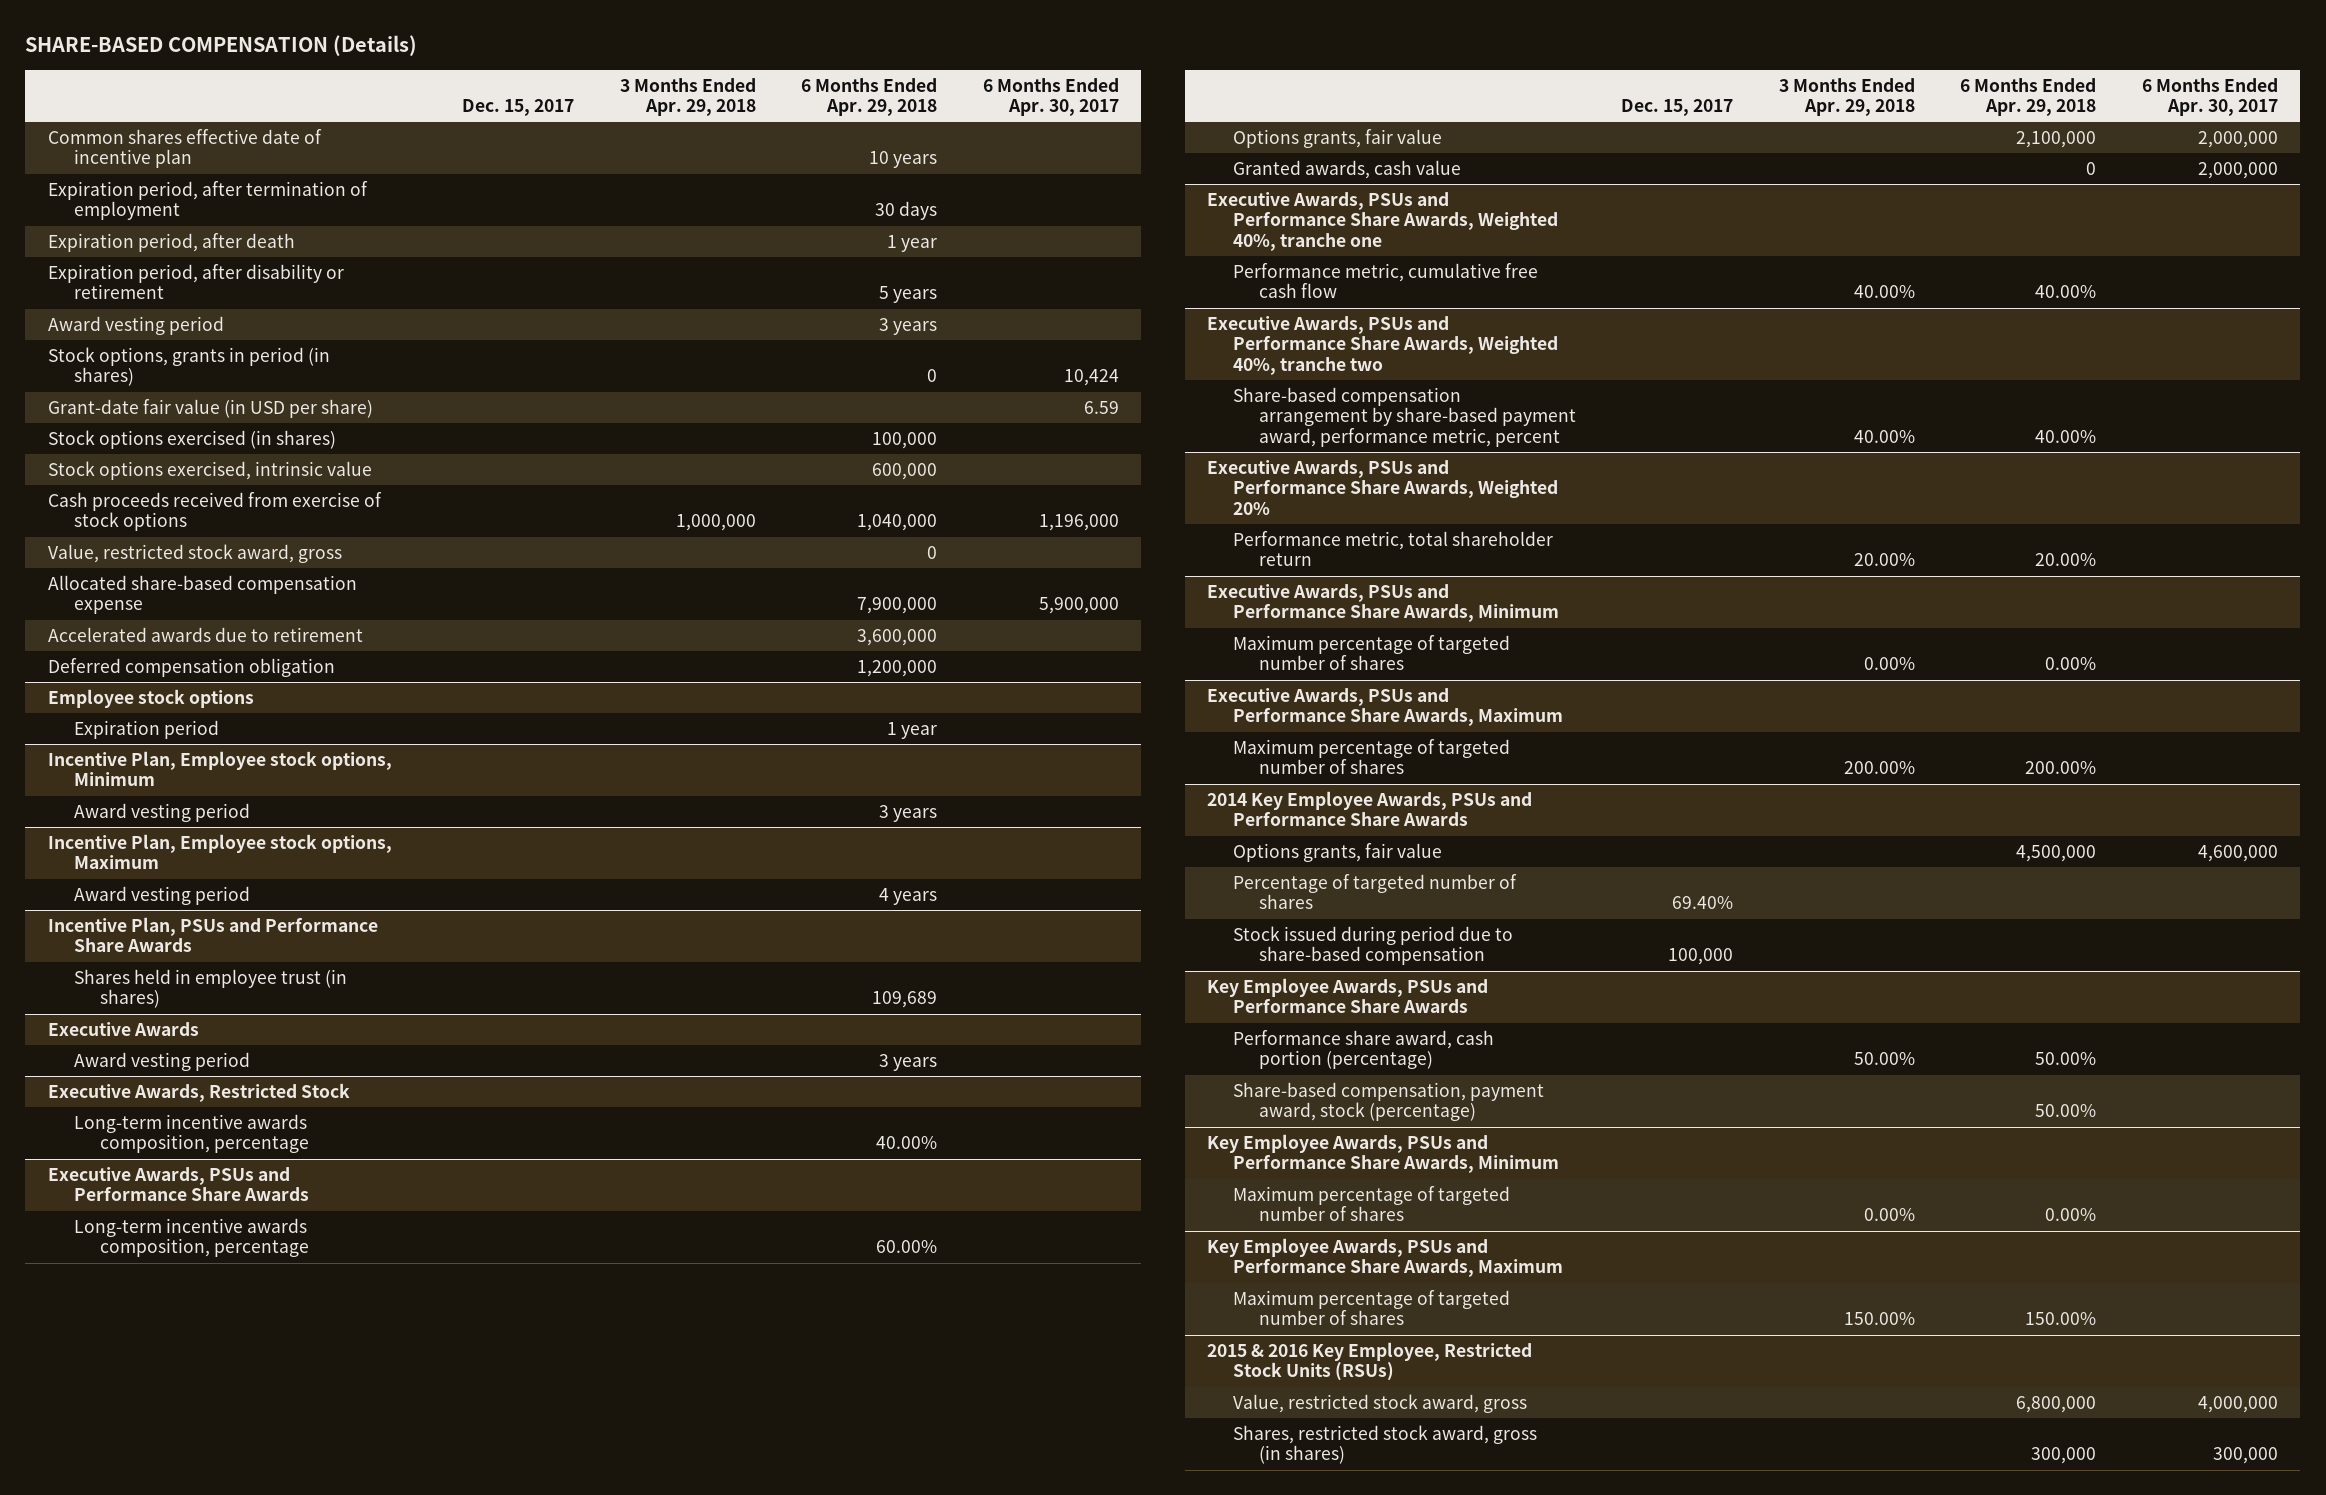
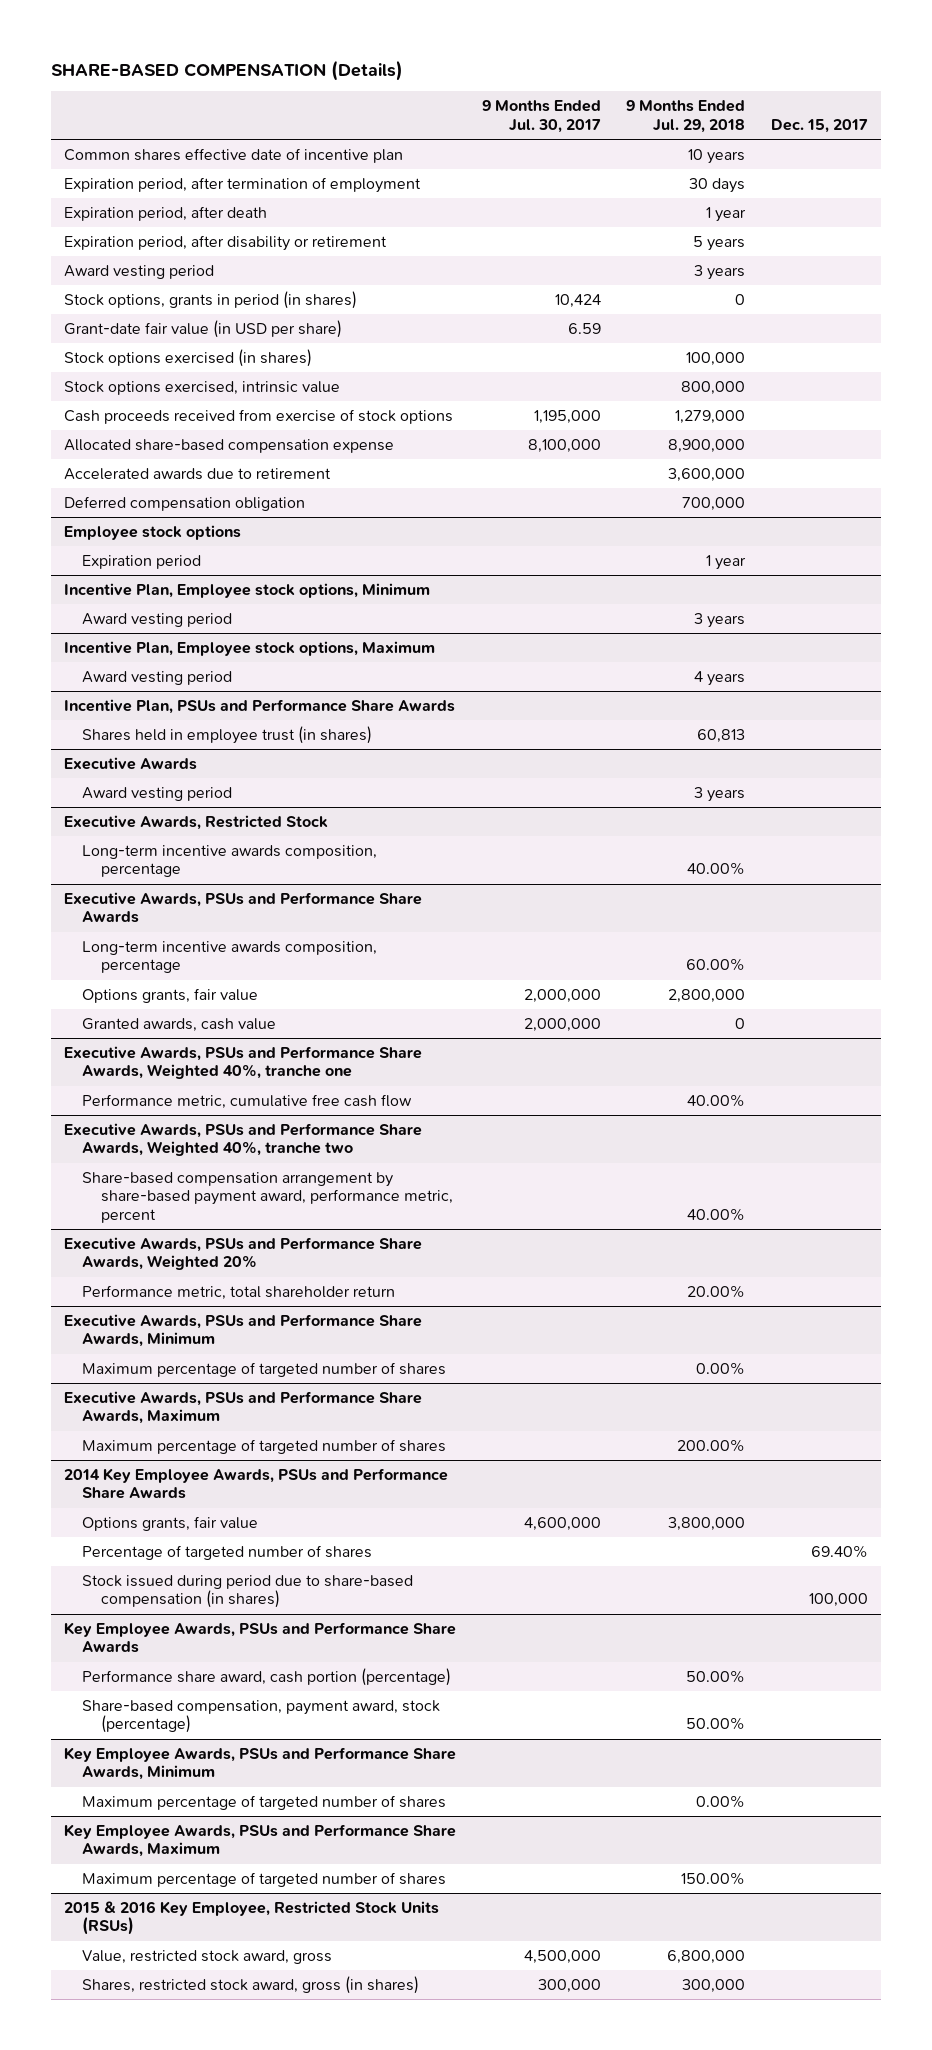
[619,77,756,117] 3 Months Ended Apr. 29, 2018 -> none
[801,77,938,117] 6 Months Ended Apr. 29, 2018 -> none
[982,77,1119,117] 6 Months Ended Apr. 30, 2017 -> none
none -> [481,100,601,133] 9 Months Ended Jul. 30, 2017
none -> [626,100,746,133] 9 Months Ended Jul. 29, 2018
[48,543,343,563] Value, restricted stock award, gross -> none
[1233,925,1514,966] Stock issued during period due to share-based compensation -> [82,1574,414,1609] Stock issued during period due to share-based compensation (in shares)

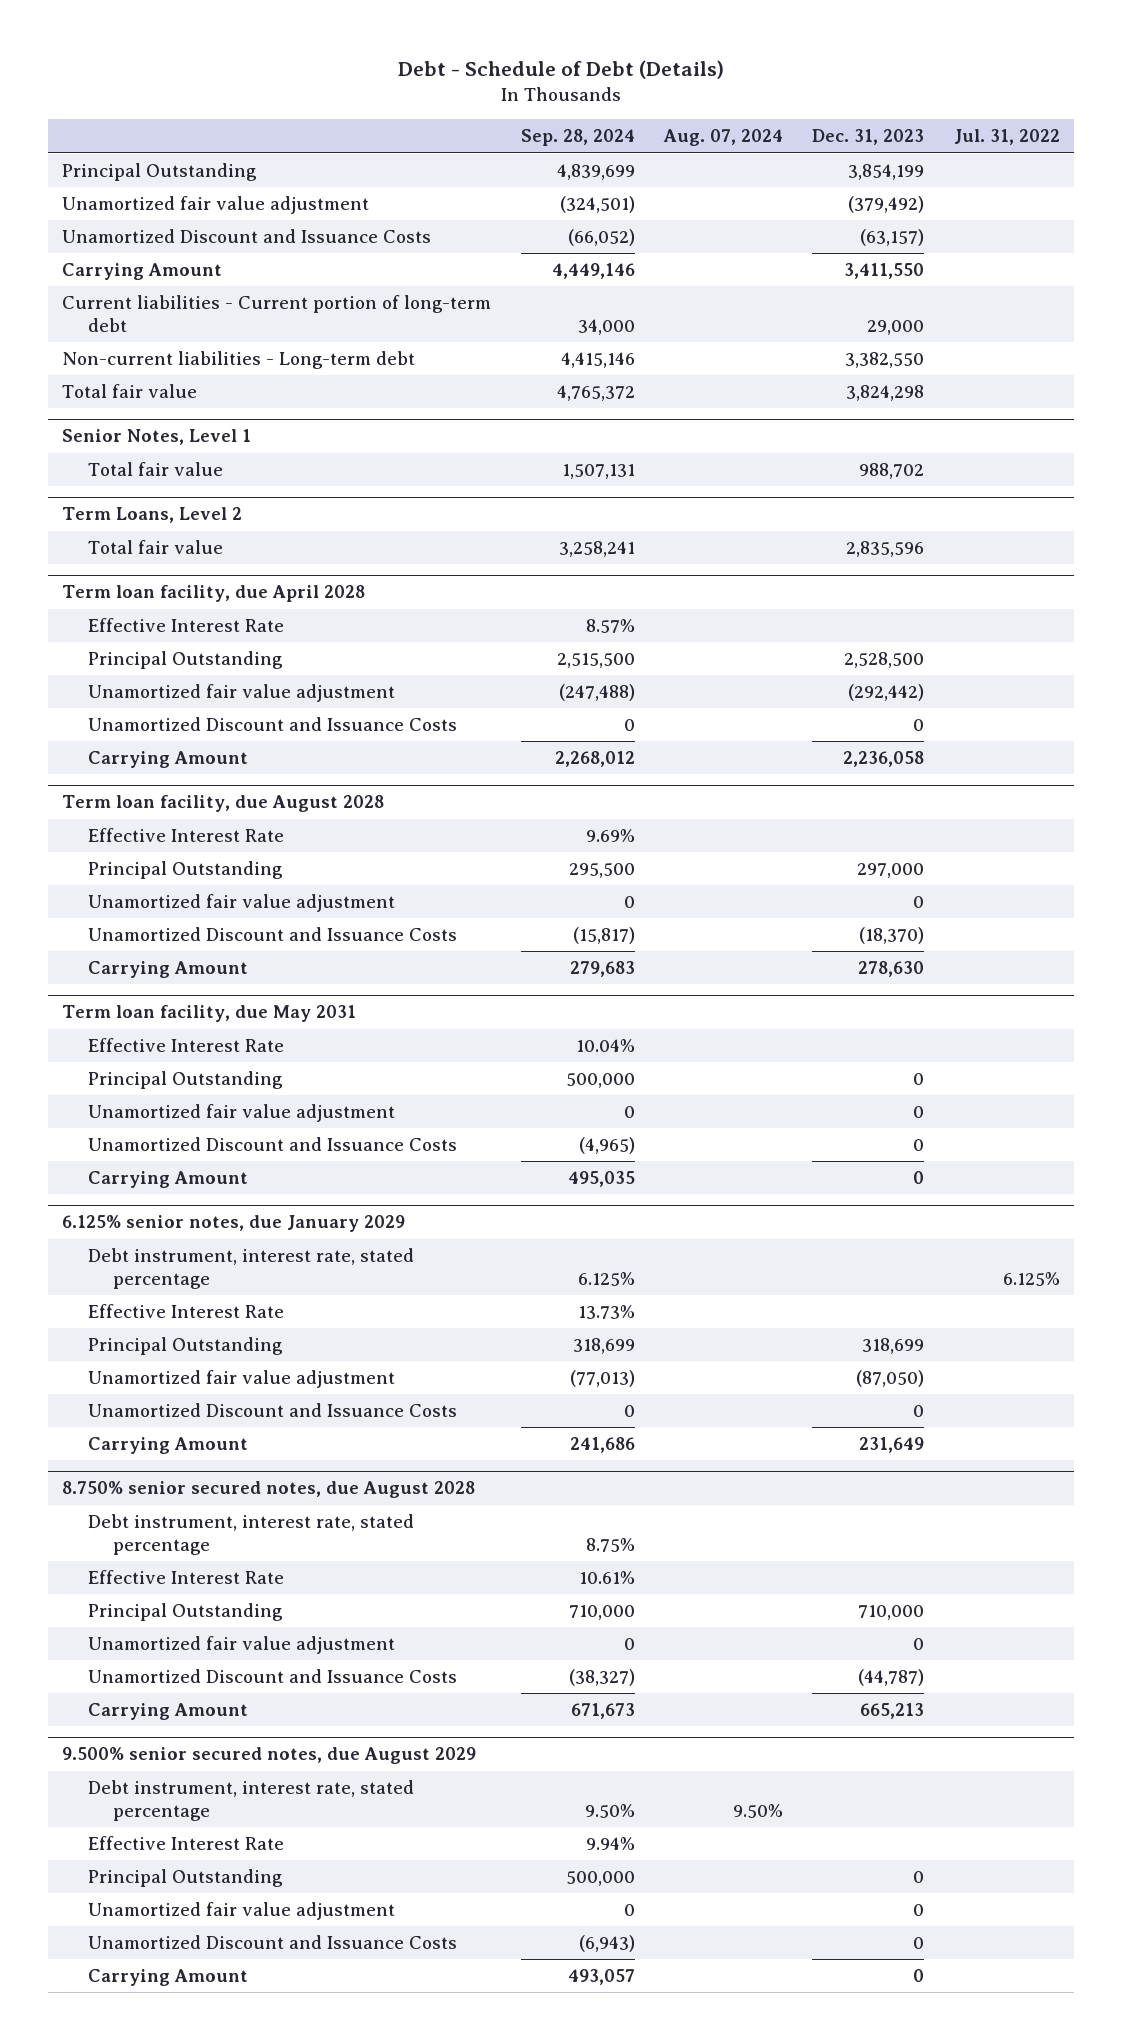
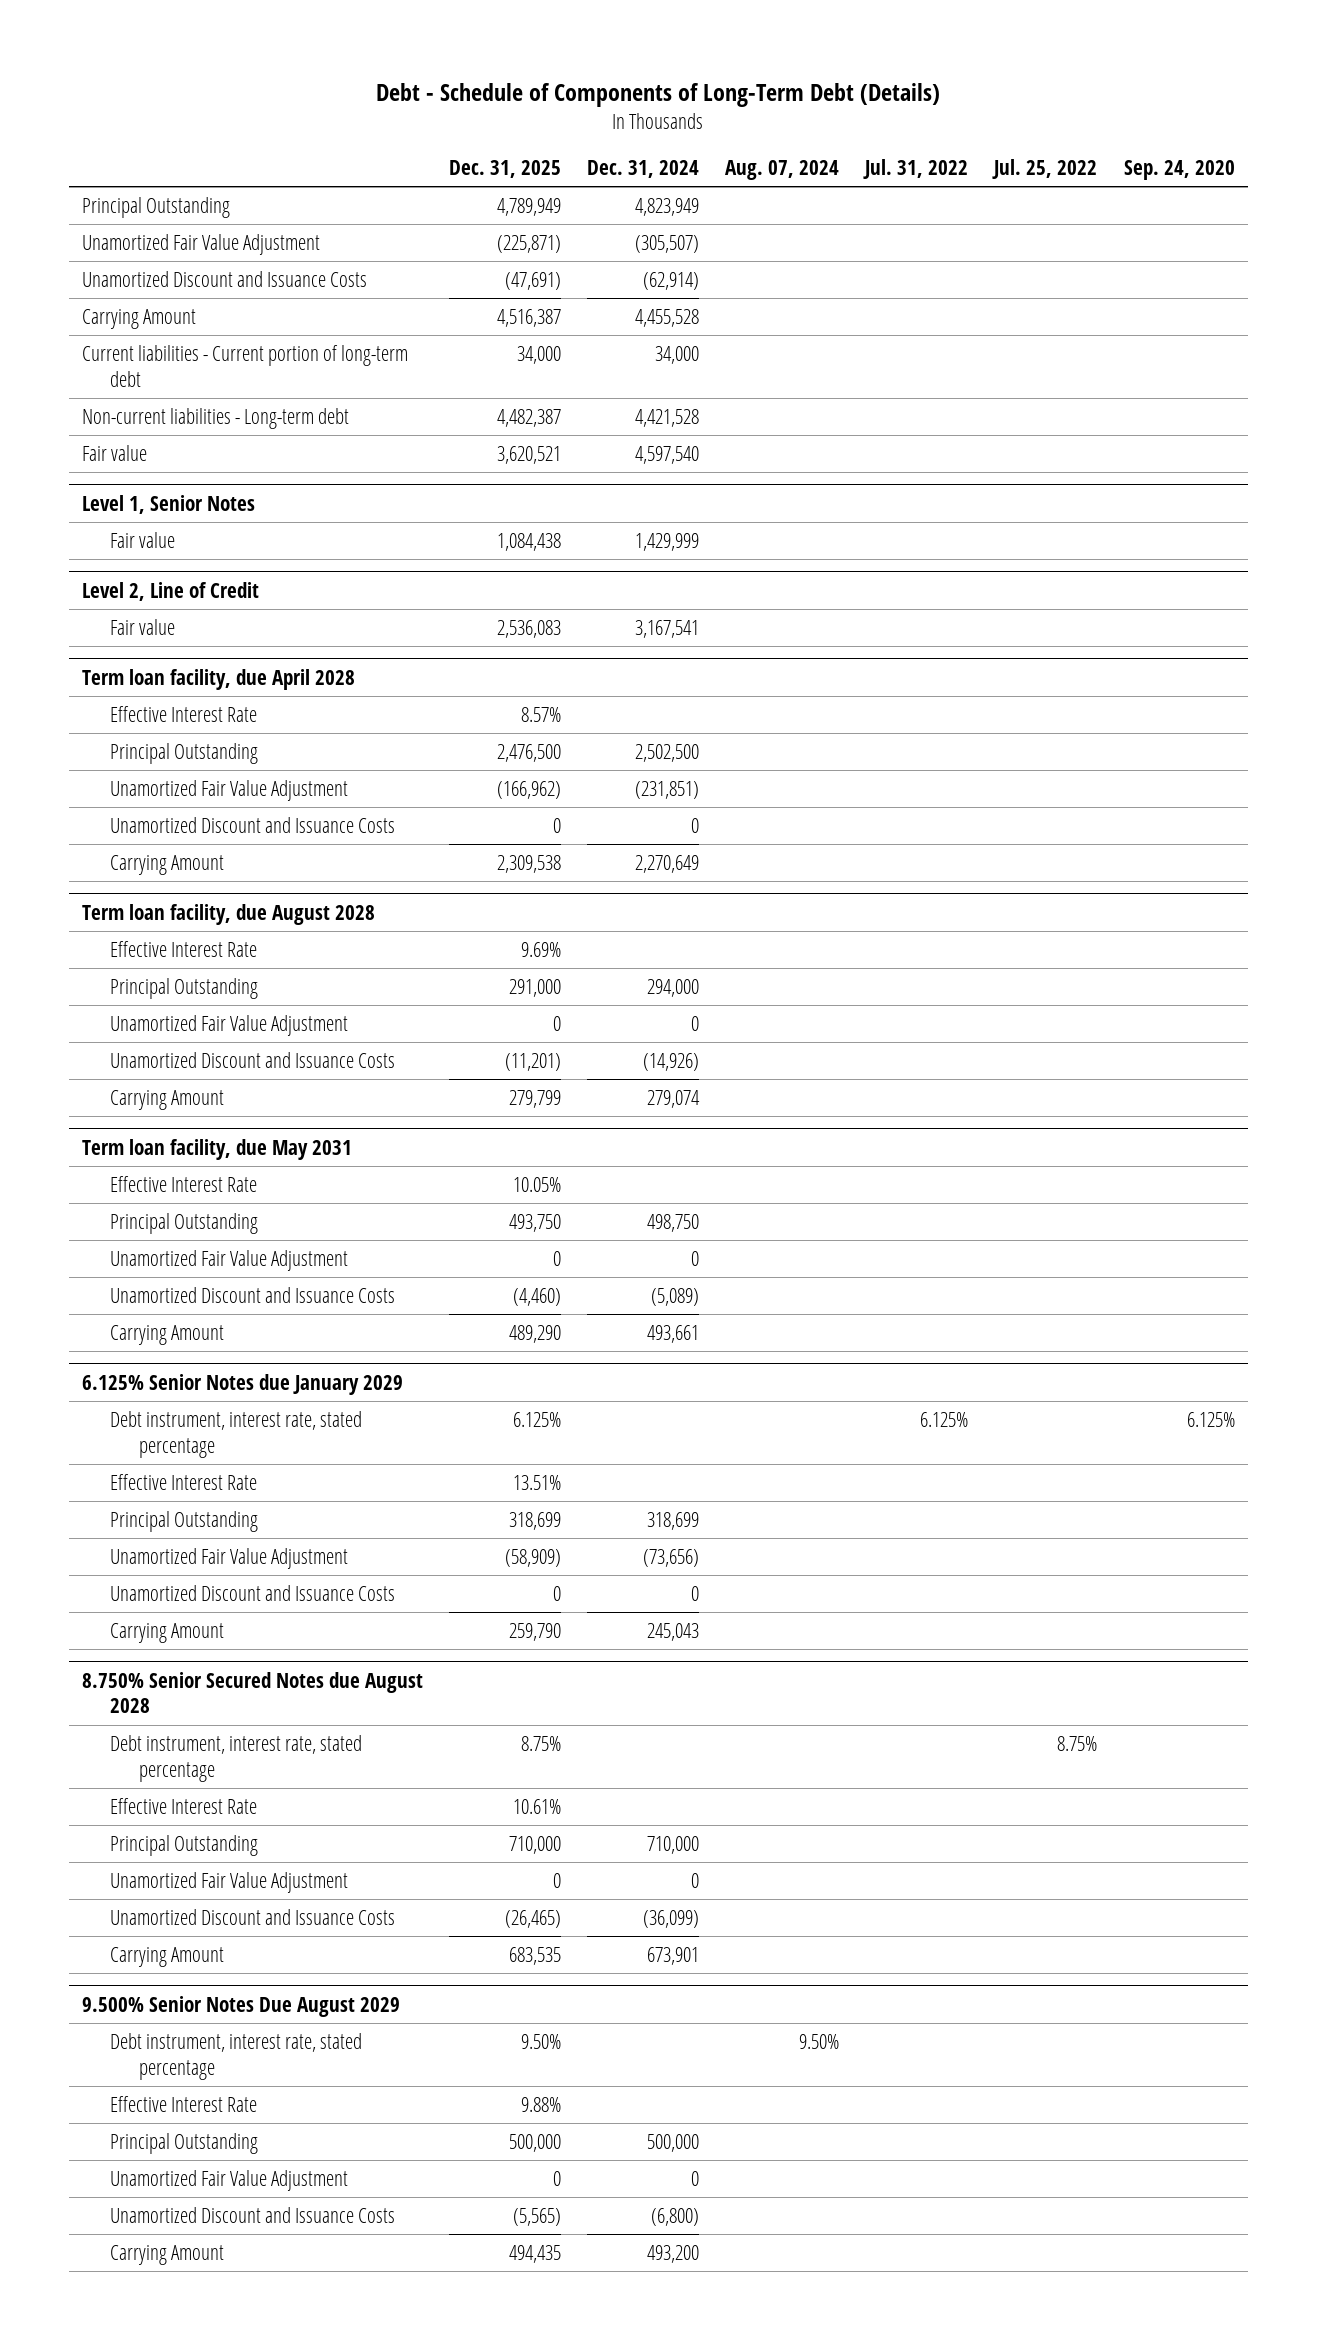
[398,60,725,80] Debt - Schedule of Debt (Details) -> [376,82,941,107] Debt - Schedule of Components of Long-Term Debt (Details)
[520,129,635,147] Sep. 28, 2024 -> none
[812,129,925,146] Dec. 31, 2023 -> none
none -> [449,159,562,178] Dec. 31, 2025
none -> [587,159,700,178] Dec. 31, 2024
none -> [992,158,1098,179] Jul. 25, 2022
none -> [1123,159,1235,180] Sep. 24, 2020
[62,195,370,214] Unamortized fair value adjustment -> [82,233,321,255] Unamortized Fair Value Adjustment
[62,507,243,524] Term Loans, Level 2 -> none
[87,539,223,554] Total fair value -> none
[62,383,198,398] Total fair value -> [82,444,148,461] Fair value
[62,429,252,446] Senior Notes, Level 1 -> [82,494,256,514] Level 1, Senior Notes
[87,461,223,476] Total fair value -> [110,531,176,548] Fair value
none -> [82,581,260,601] Level 2, Line of Credit
none -> [110,618,176,635] Fair value
[87,683,395,702] Unamortized fair value adjustment -> [110,779,349,801] Unamortized Fair Value Adjustment
[87,893,395,912] Unamortized fair value adjustment -> [110,1014,349,1036] Unamortized Fair Value Adjustment
[87,1103,395,1122] Unamortized fair value adjustment -> [110,1249,349,1271] Unamortized Fair Value Adjustment
[62,1215,406,1233] 6.125% senior notes, due January 2029 -> [82,1373,404,1395] 6.125% Senior Notes due January 2029
[87,1369,395,1388] Unamortized fair value adjustment -> [110,1547,349,1569] Unamortized Fair Value Adjustment
[62,1481,476,1499] 8.750% senior secured notes, due August 2028 -> [82,1671,424,1714] 8.750% Senior Secured Notes due August 2028
[87,1635,395,1654] Unamortized fair value adjustment -> [110,1871,349,1893] Unamortized Fair Value Adjustment
[62,1747,477,1765] 9.500% senior secured notes, due August 2029 -> [82,1995,401,2017] 9.500% Senior Notes Due August 2029
[87,1901,395,1920] Unamortized fair value adjustment -> [110,2169,349,2191] Unamortized Fair Value Adjustment

